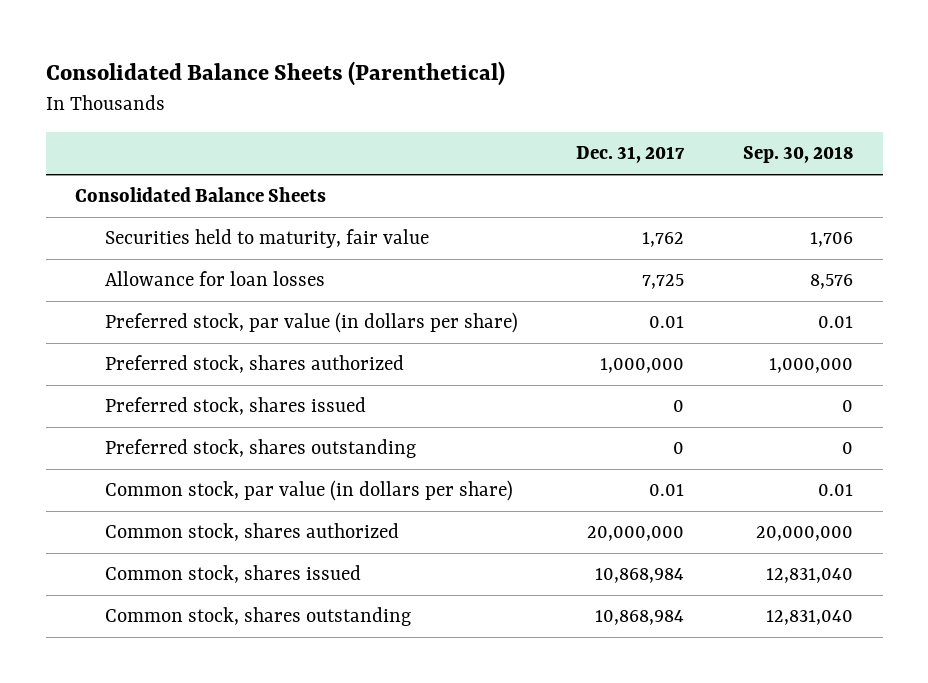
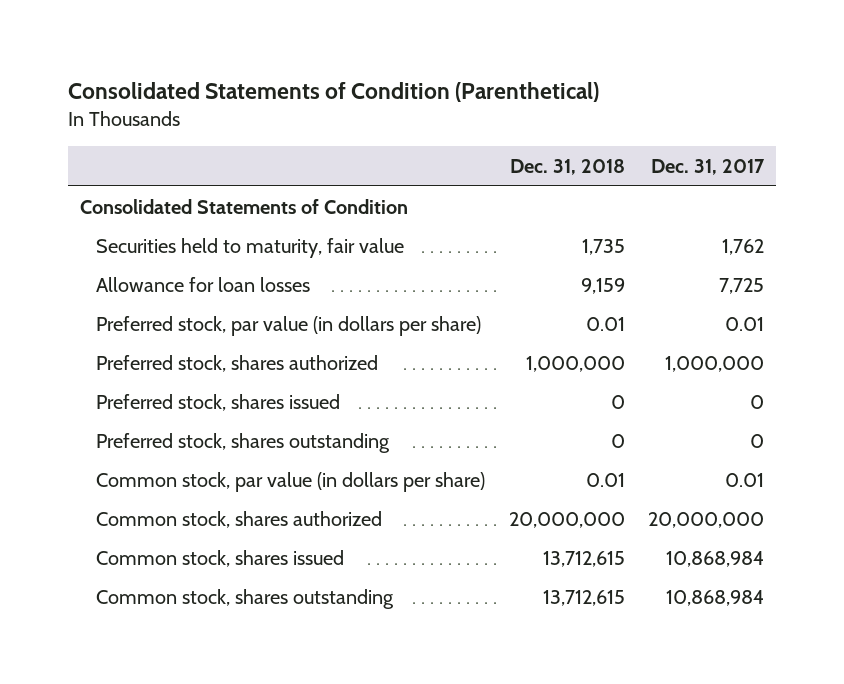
[45,61,505,87] Consolidated Balance Sheets (Parenthetical) -> [67,81,599,102] Consolidated Statements of Condition (Parenthetical)
[743,146,854,164] Sep. 30, 2018 -> none
none -> [509,158,625,175] Dec. 31, 2018
[75,187,327,203] Consolidated Balance Sheets -> [79,198,408,214] Consolidated Statements of Condition

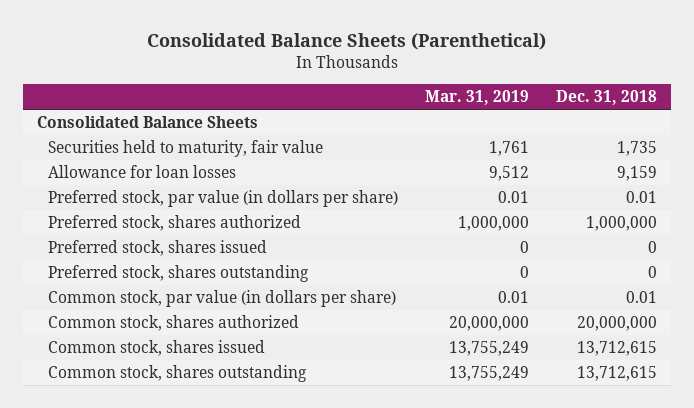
[67,81,599,102] Consolidated Statements of Condition (Parenthetical) -> [146,33,546,51] Consolidated Balance Sheets (Parenthetical)
[651,158,766,175] Dec. 31, 2017 -> none
none -> [424,90,529,106] Mar. 31, 2019
[79,198,408,214] Consolidated Statements of Condition -> [36,116,258,129] Consolidated Balance Sheets

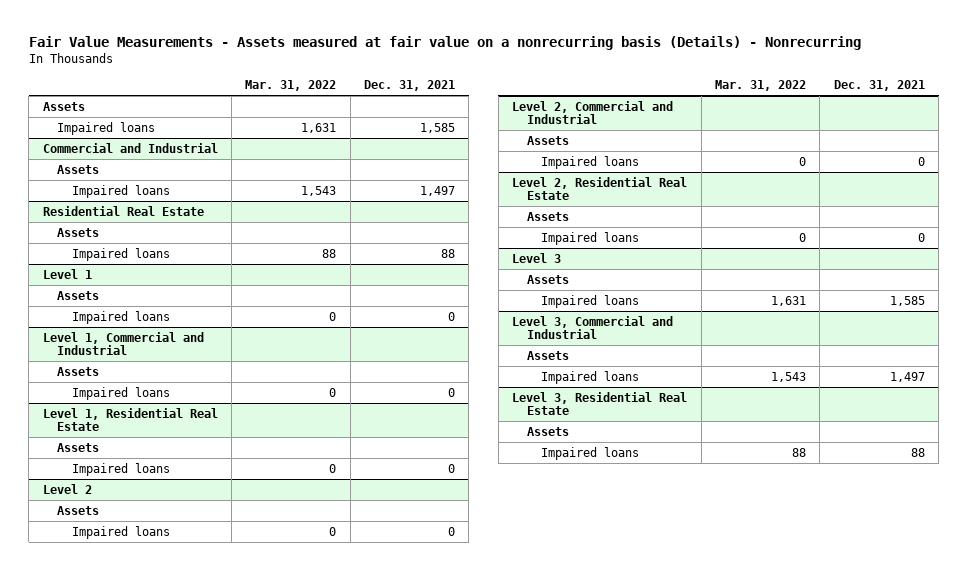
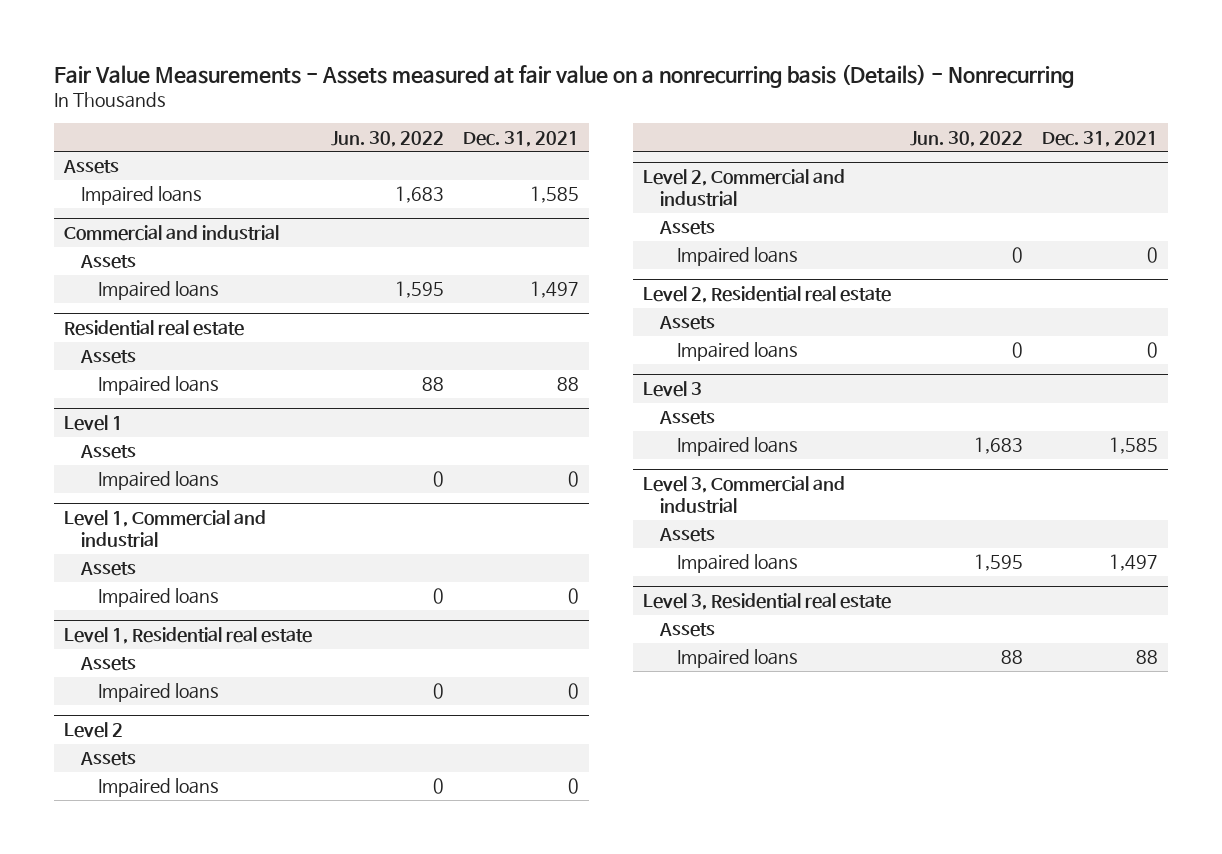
[245,79,337,91] Mar. 31, 2022 -> none
none -> [330,130,444,147] Jun. 30, 2022
[42,142,218,153] Commercial and Industrial -> [63,225,279,242] Commercial and industrial
[42,205,204,216] Residential Real Estate -> [63,320,244,337] Residential real estate
[42,331,204,356] Level 1, Commercial and Industrial -> [63,510,266,548] Level 1, Commercial and industrial
[42,407,218,432] Level 1, Residential Real Estate -> [63,627,312,645] Level 1, Residential real estate
[512,100,674,125] Level 2, Commercial and Industrial -> [642,169,845,207] Level 2, Commercial and industrial
[512,176,688,201] Level 2, Residential Real Estate -> [642,286,891,304] Level 2, Residential real estate
[512,315,674,340] Level 3, Commercial and Industrial -> [642,476,845,514] Level 3, Commercial and industrial
[512,391,688,416] Level 3, Residential Real Estate -> [642,593,891,611] Level 3, Residential real estate

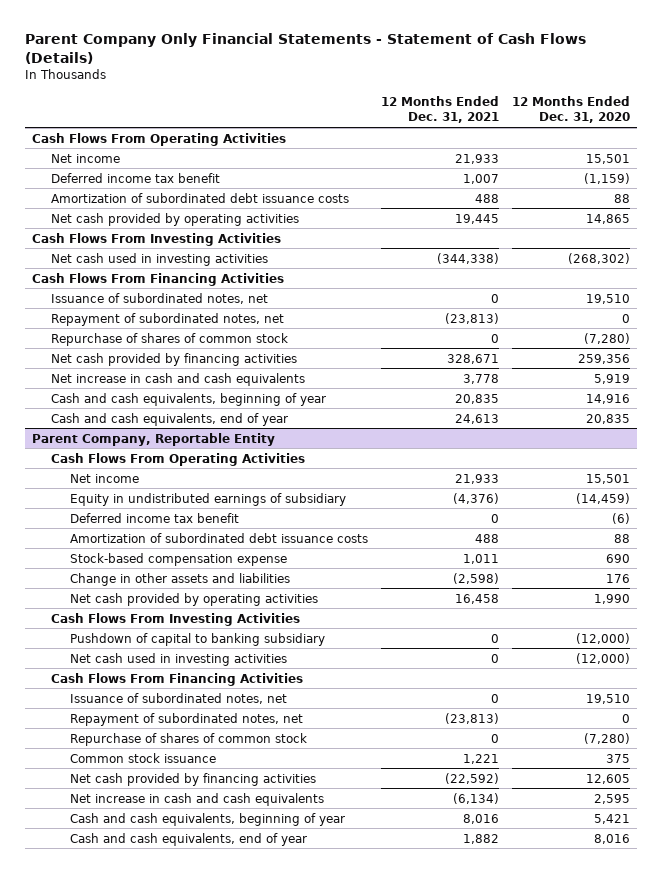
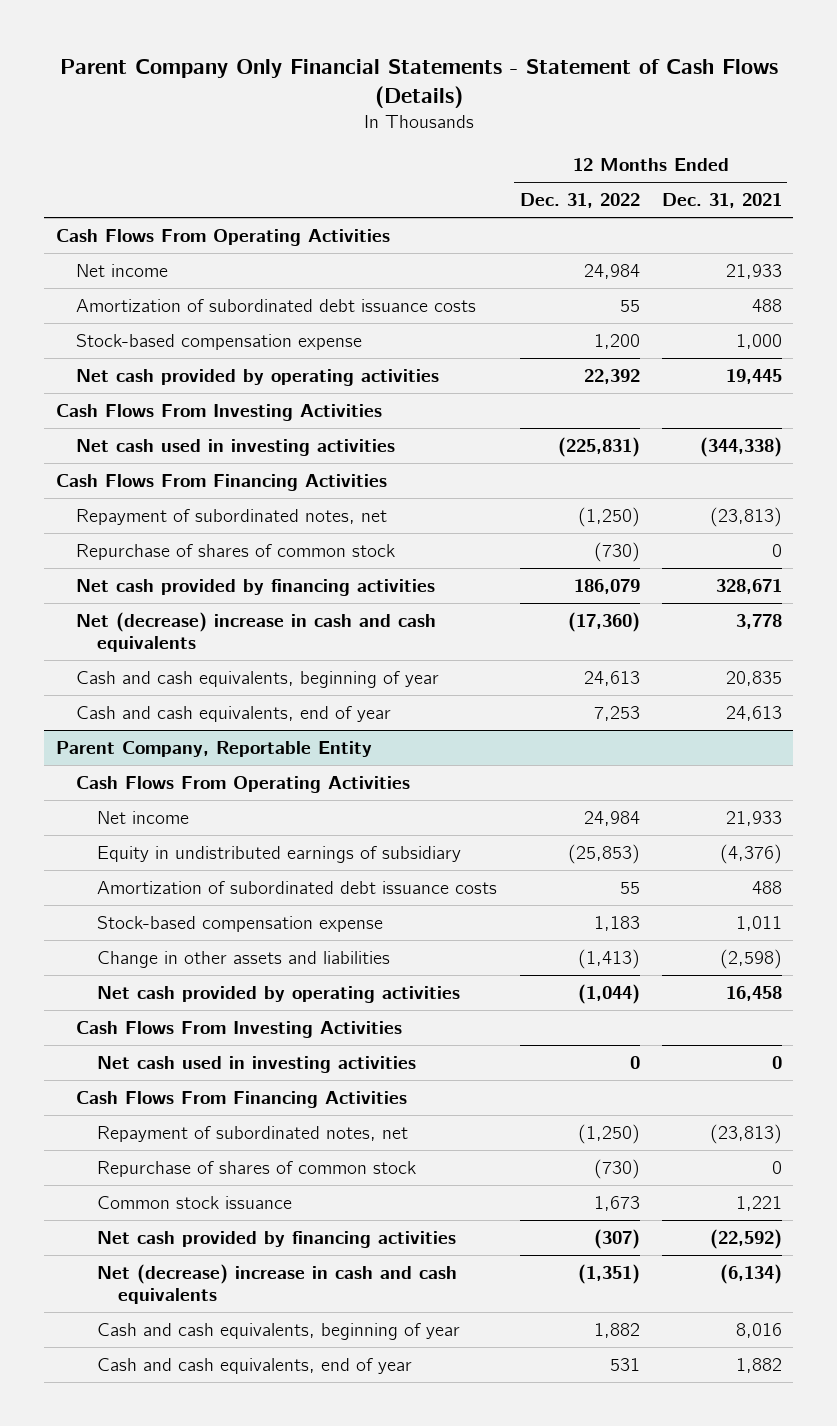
[512,95,631,124] 12 Months Ended Dec. 31, 2020 -> none
none -> [519,193,640,209] Dec. 31, 2022
[50,172,220,183] Deferred income tax benefit -> none
none -> [76,333,363,350] Stock-based compensation expense
[50,292,268,304] Issuance of subordinated notes, net -> none
[50,372,305,386] Net increase in cash and cash equivalents -> [76,611,437,652] Net (decrease) increase in cash and cash equivalents
[69,512,239,523] Deferred income tax benefit -> none
[69,632,325,646] Pushdown of capital to banking subsidiary -> none
[69,692,287,704] Issuance of subordinated notes, net -> none
[69,792,324,806] Net increase in cash and cash equivalents -> [97,1263,458,1304] Net (decrease) increase in cash and cash equivalents

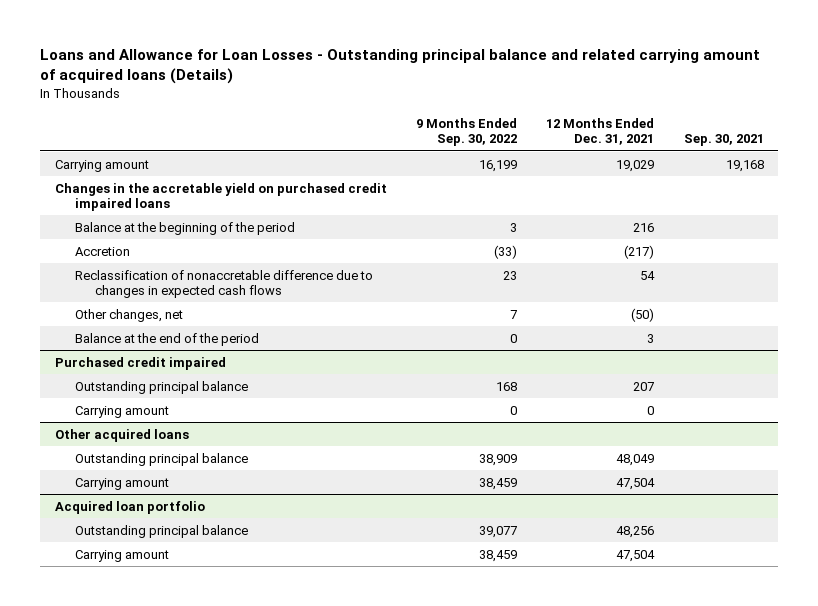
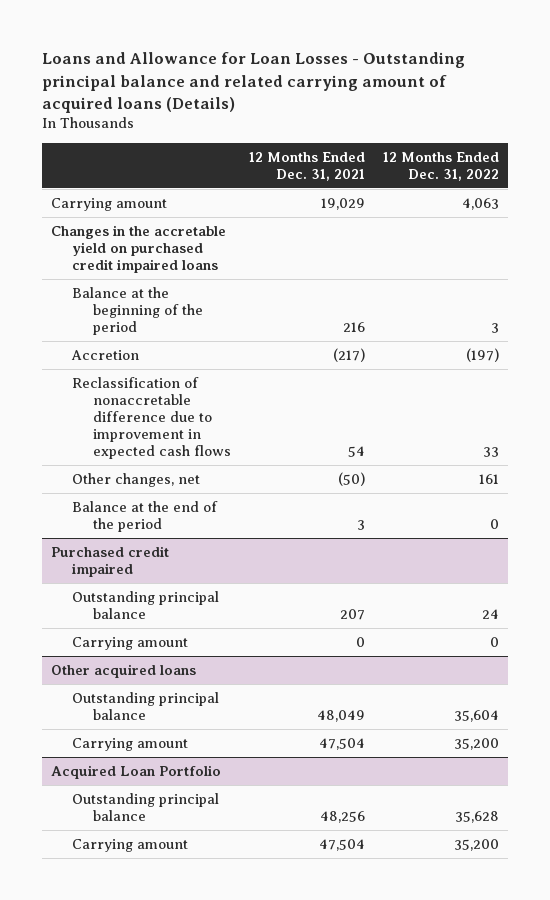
[415,117,517,147] 9 Months Ended Sep. 30, 2022 -> none
[683,134,764,147] Sep. 30, 2021 -> none
none -> [383,151,500,181] 12 Months Ended Dec. 31, 2022
[74,269,373,298] Reclassification of nonaccretable difference due to changes in expected cash flows -> [71,377,231,460] Reclassification of nonaccretable difference due to improvement in expected cash flows
[54,500,205,514] Acquired loan portfolio -> [50,765,221,780] Acquired Loan Portfolio

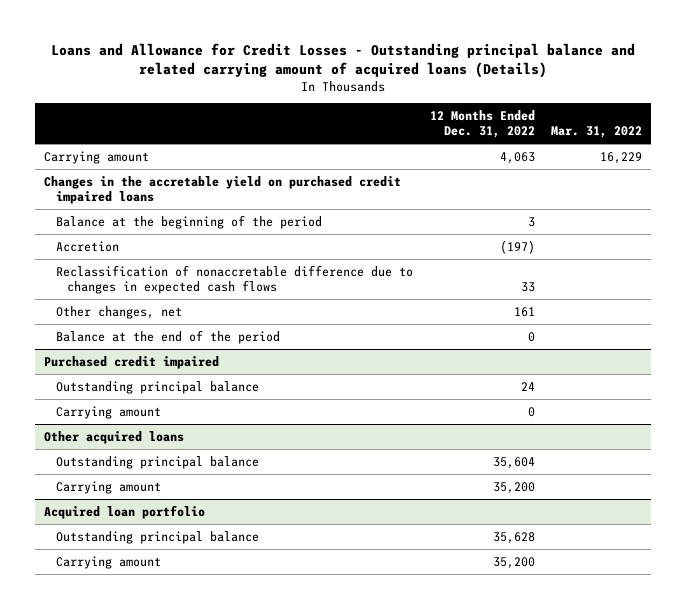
[41,52,465,113] Loans and Allowance for Loan Losses - Outstanding principal balance and related carrying amount of acquired loans (Details) -> [51,42,636,78] Loans and Allowance for Credit Losses - Outstanding principal balance and related carrying amount of acquired loans (Details)
[249,151,366,181] 12 Months Ended Dec. 31, 2021 -> none
none -> [551,126,643,139] Mar. 31, 2022
[71,377,231,460] Reclassification of nonaccretable difference due to improvement in expected cash flows -> [55,264,413,295] Reclassification of nonaccretable difference due to changes in expected cash flows
[50,765,221,780] Acquired Loan Portfolio -> [43,504,205,519] Acquired loan portfolio

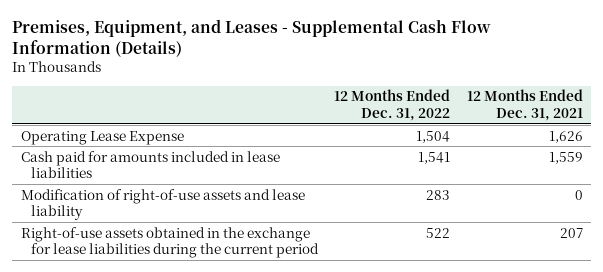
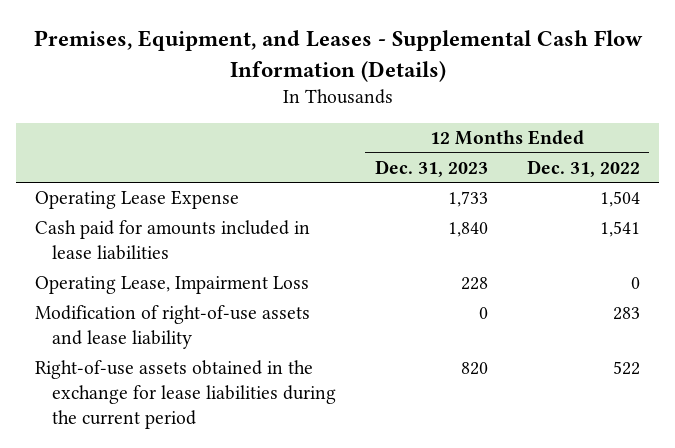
[466,89,583,121] 12 Months Ended Dec. 31, 2021 -> none
none -> [375,159,489,177] Dec. 31, 2023
none -> [35,276,310,295] Operating Lease, Impairment Loss

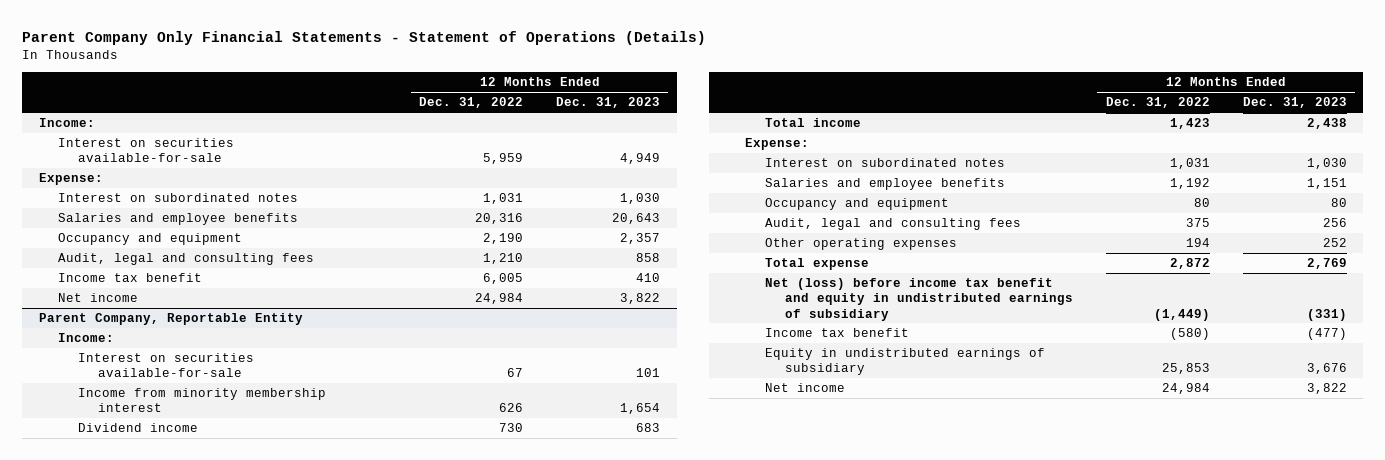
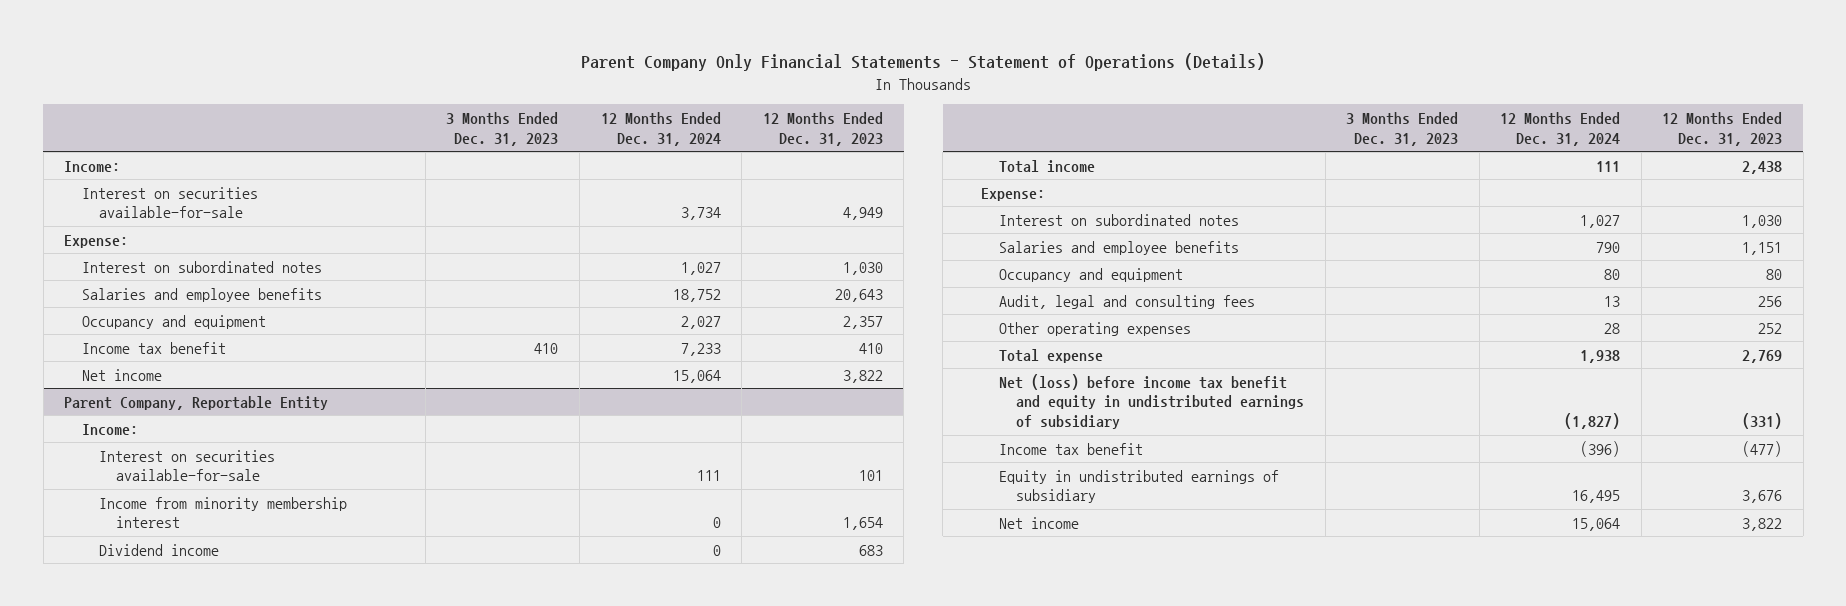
[419,97,524,109] Dec. 31, 2022 -> none
none -> [446,111,559,146] 3 Months Ended Dec. 31, 2023
none -> [600,111,721,146] 12 Months Ended Dec. 31, 2024
[58,253,315,266] Audit, legal and consulting fees -> none

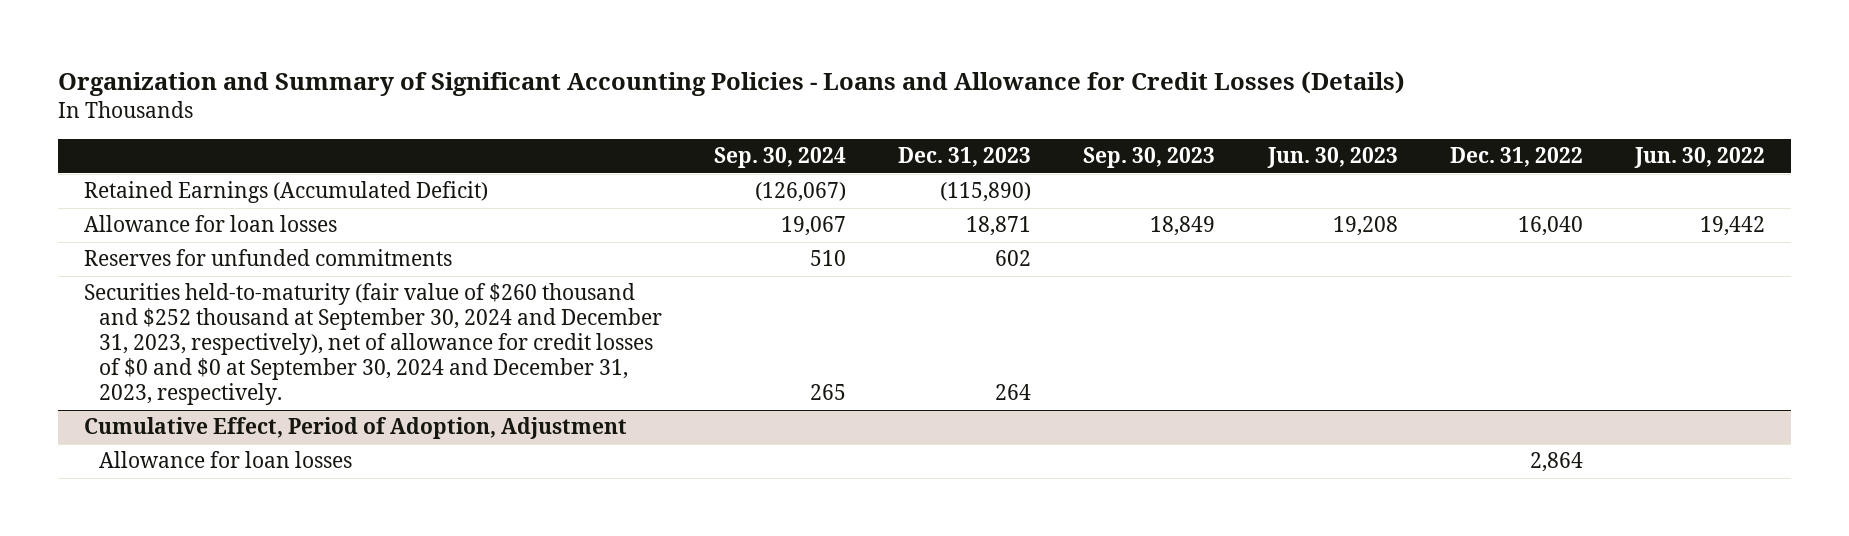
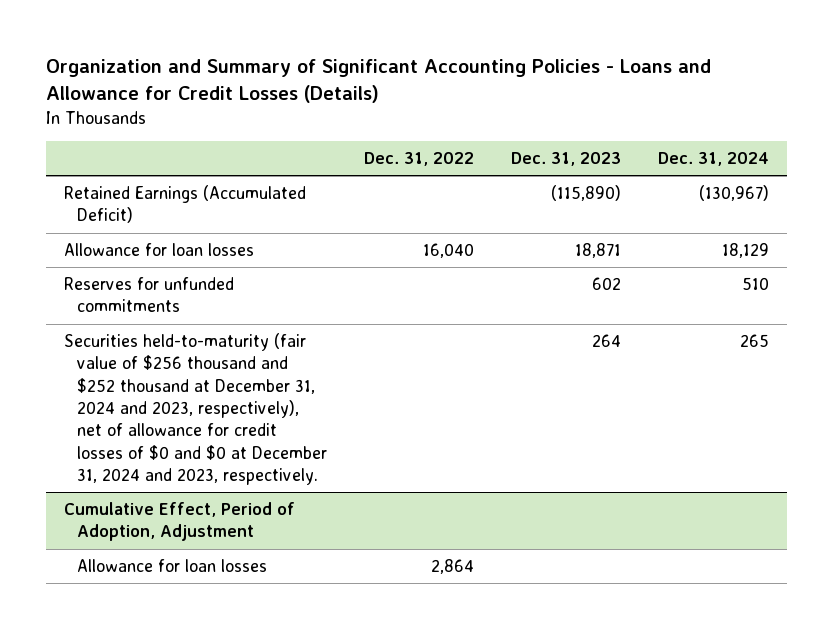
[714,147,847,169] Sep. 30, 2024 -> none
[1083,147,1216,169] Sep. 30, 2023 -> none
[1266,147,1398,169] Jun. 30, 2023 -> none
[1633,147,1765,169] Jun. 30, 2022 -> none
none -> [657,152,769,167] Dec. 31, 2024
[83,283,662,406] Securities held-to-maturity (fair value of $260 thousand and $252 thousand at September 30, 2024 and December 31, 2023, respectively), net of allowance for credit losses of $0 and $0 at September 30, 2024 and December 31, 2023, respectively. -> [64,333,327,486] Securities held-to-maturity (fair value of $256 thousand and $252 thousand at December 31, 2024 and 2023, respectively), net of allowance for credit losses of $0 and $0 at December 31, 2024 and 2023, respectively.

